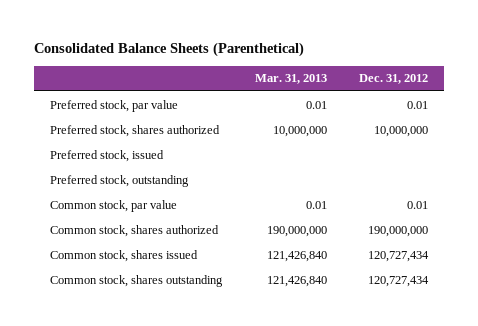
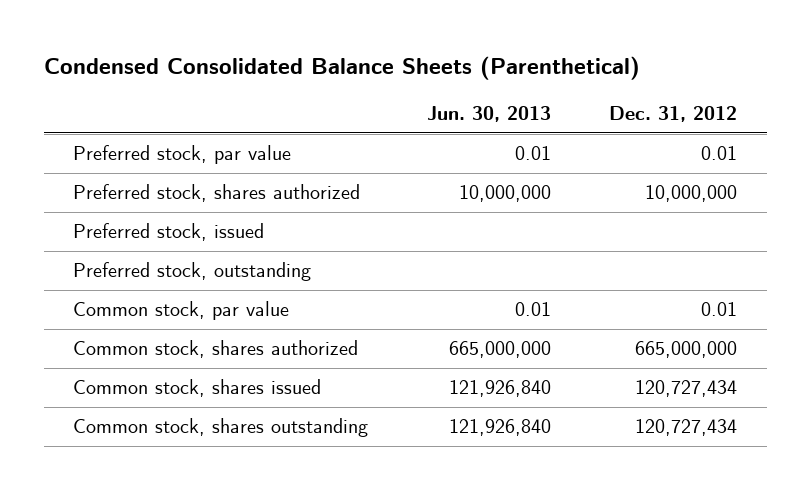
[33,42,304,58] Consolidated Balance Sheets (Parenthetical) -> [43,56,640,81] Condensed Consolidated Balance Sheets (Parenthetical)
[254,74,327,85] Mar. 31, 2013 -> none
none -> [426,106,551,123] Jun. 30, 2013
[367,225,428,237] 190,000,000 -> [635,341,738,359] 665,000,000

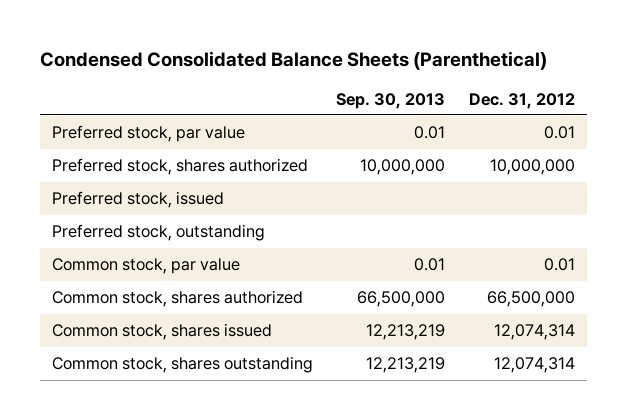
[426,106,551,123] Jun. 30, 2013 -> none
none -> [336,92,446,109] Sep. 30, 2013
[635,341,738,359] 665,000,000 -> [487,291,576,308] 66,500,000
[635,380,738,398] 120,727,434 -> [494,324,576,341] 12,074,314
[635,419,738,437] 120,727,434 -> [494,357,576,374] 12,074,314

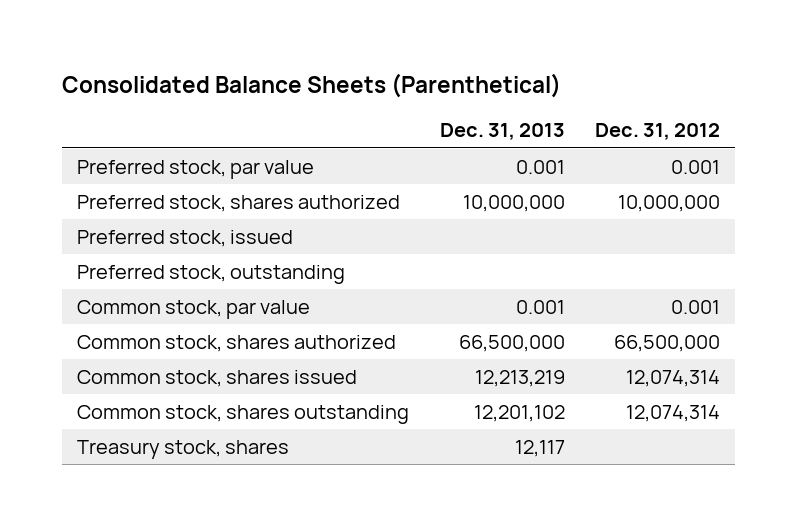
[40,50,548,70] Condensed Consolidated Balance Sheets (Parenthetical) -> [62,73,562,99] Consolidated Balance Sheets (Parenthetical)
[336,92,446,109] Sep. 30, 2013 -> none
none -> [439,123,565,141] Dec. 31, 2013
[544,126,576,140] 0.01 -> [670,159,720,174] 0.001
[544,258,576,272] 0.01 -> [670,299,720,314] 0.001
none -> [77,439,290,459] Treasury stock, shares

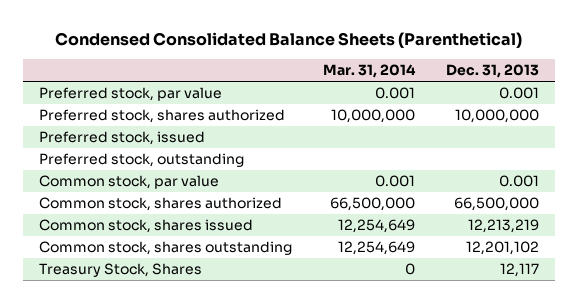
[62,73,562,99] Consolidated Balance Sheets (Parenthetical) -> [54,31,522,48] Condensed Consolidated Balance Sheets (Parenthetical)
[594,123,720,141] Dec. 31, 2012 -> none
none -> [322,63,416,78] Mar. 31, 2014
[77,439,290,459] Treasury stock, shares -> [38,263,202,278] Treasury Stock, Shares

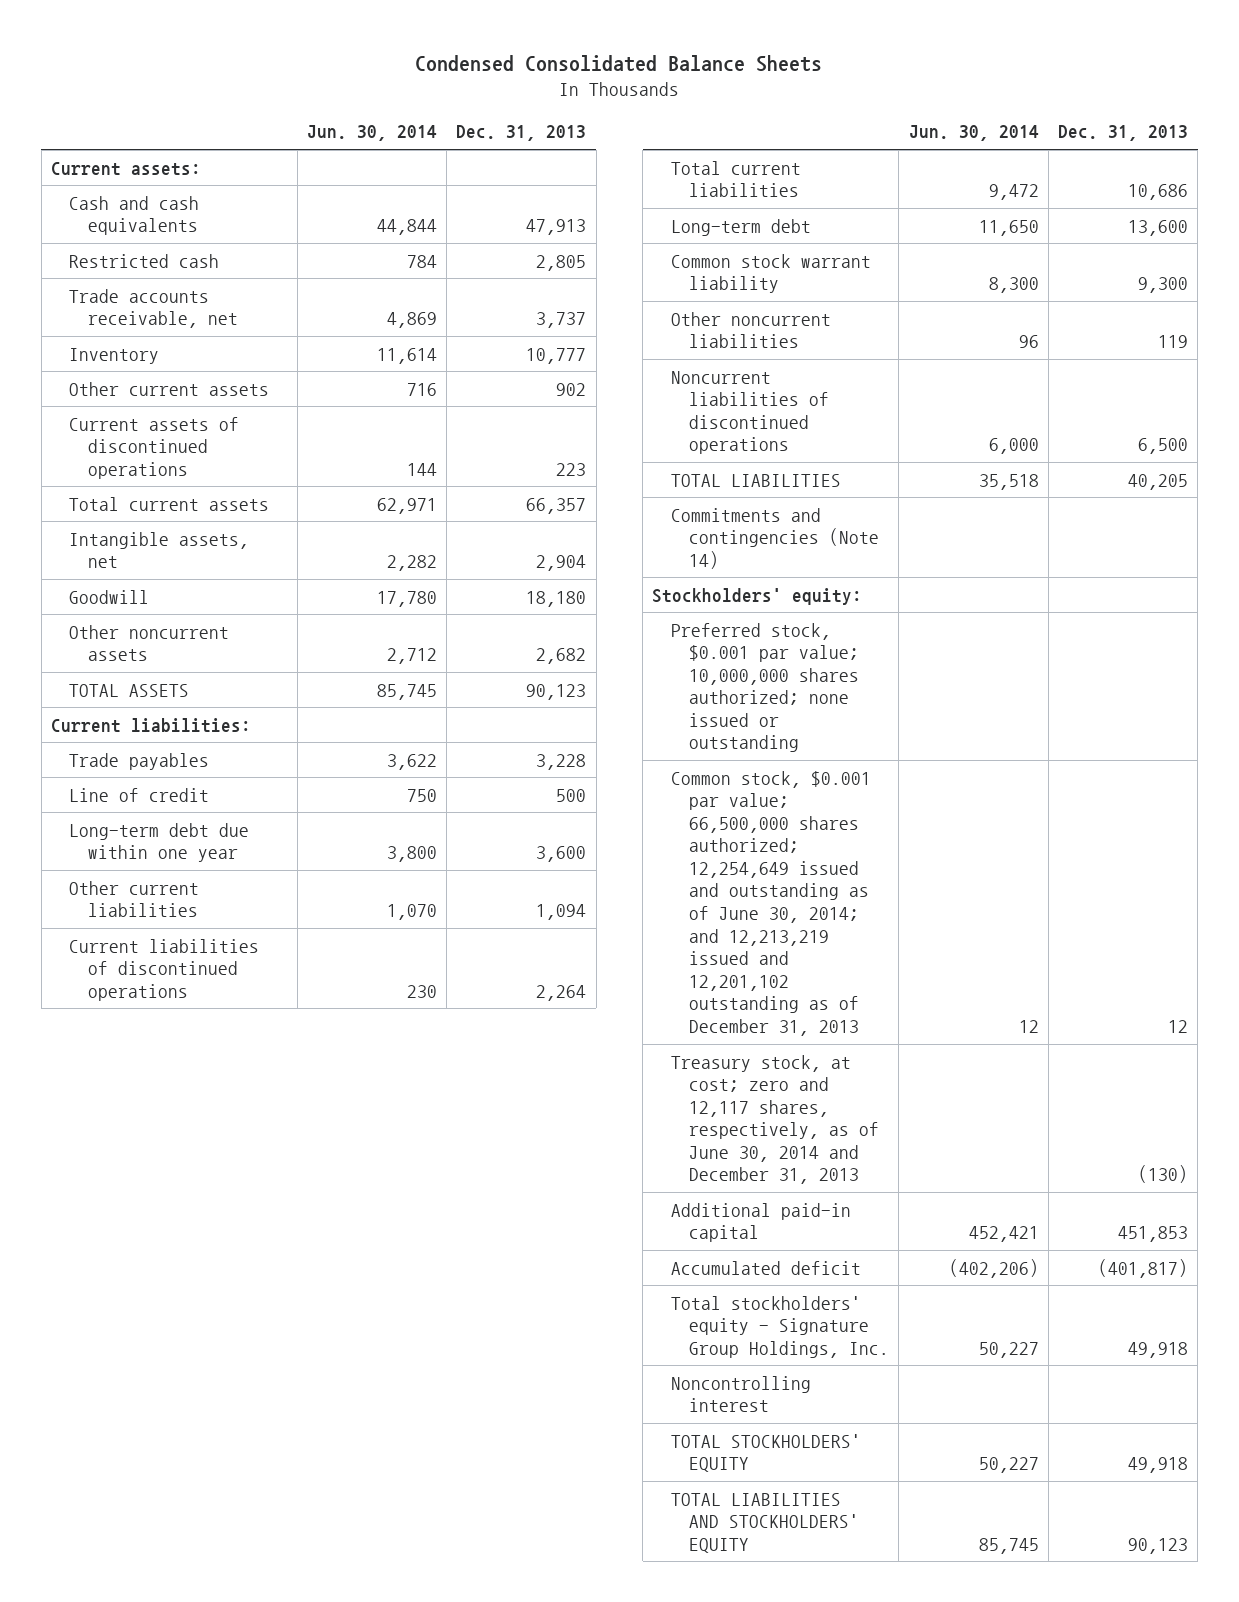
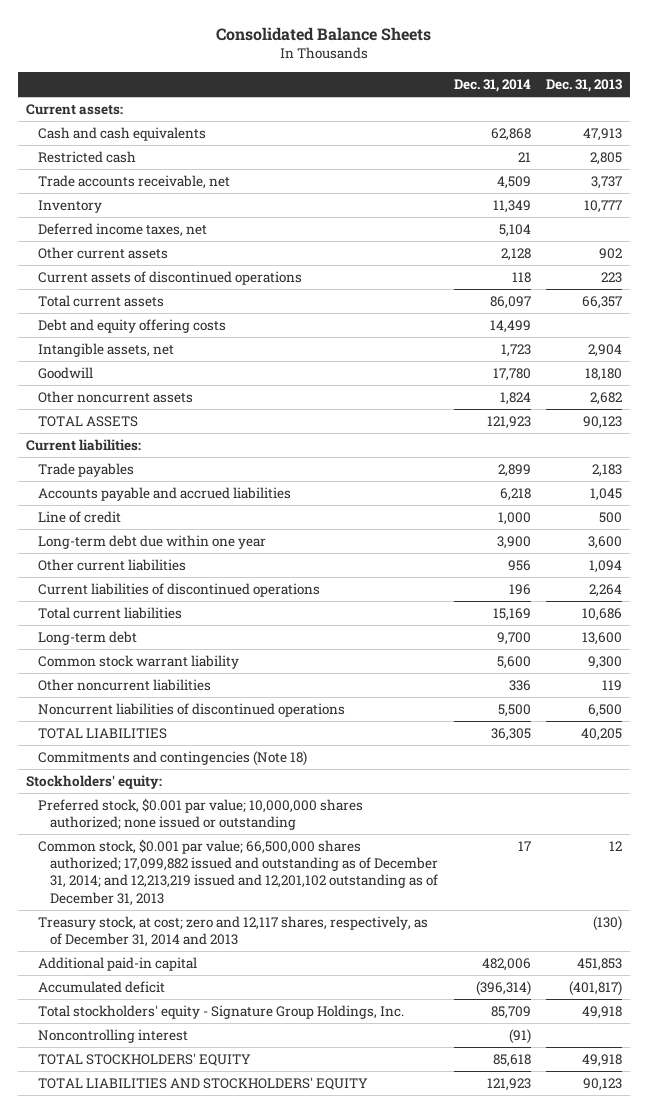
[415,54,823,72] Condensed Consolidated Balance Sheets -> [216,26,432,41] Consolidated Balance Sheets
[307,125,438,142] Jun. 30, 2014 -> none
none -> [453,78,531,92] Dec. 31, 2014
none -> [38,223,208,238] Deferred income taxes, net
none -> [38,319,227,334] Debt and equity offering costs
[536,753,587,770] 3,228 -> [592,464,623,478] 2,183
none -> [38,487,292,502] Accounts payable and accrued liabilities
[670,507,880,569] Commitments and contingencies (Note 14) -> [38,751,308,767] Commitments and contingencies (Note 18)
[670,770,871,1036] Common stock, $0.001 par value; 66,500,000 shares authorized; 12,254,649 issued and outstanding as of June 30, 2014; and 12,213,219 issued and 12,201,102 outstanding as of December 31, 2013 -> [38,839,439,906] Common stock, $0.001 par value; 66,500,000 shares authorized; 17,099,882 issued and outstanding as of December 31, 2014; and 12,213,219 issued and 12,201,102 outstanding as of December 31, 2013
[670,1054,880,1185] Treasury stock, at cost; zero and 12,117 shares, respectively, as of June 30, 2014 and December 31, 2013 -> [38,916,429,948] Treasury stock, at cost; zero and 12,117 shares, respectively, as of December 31, 2014 and 2013

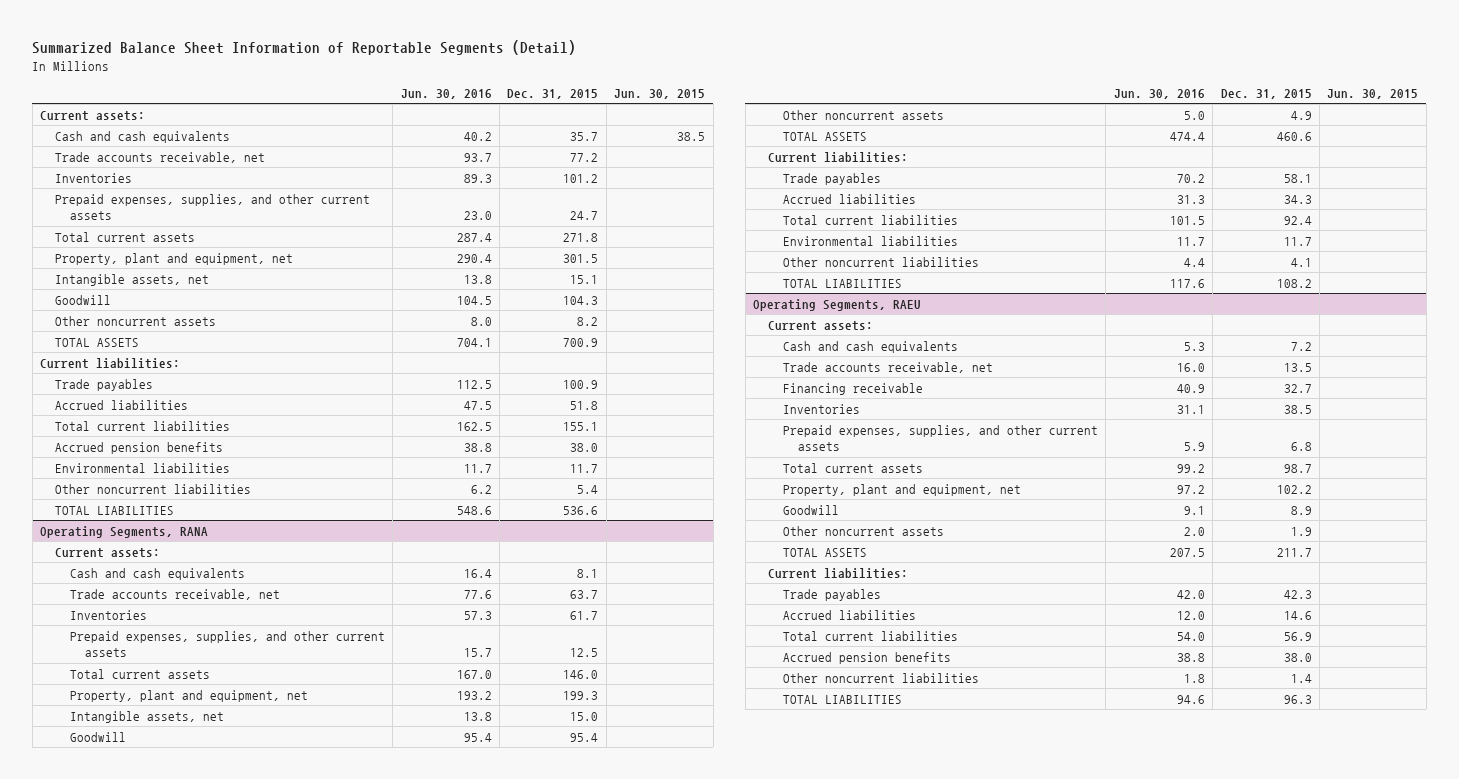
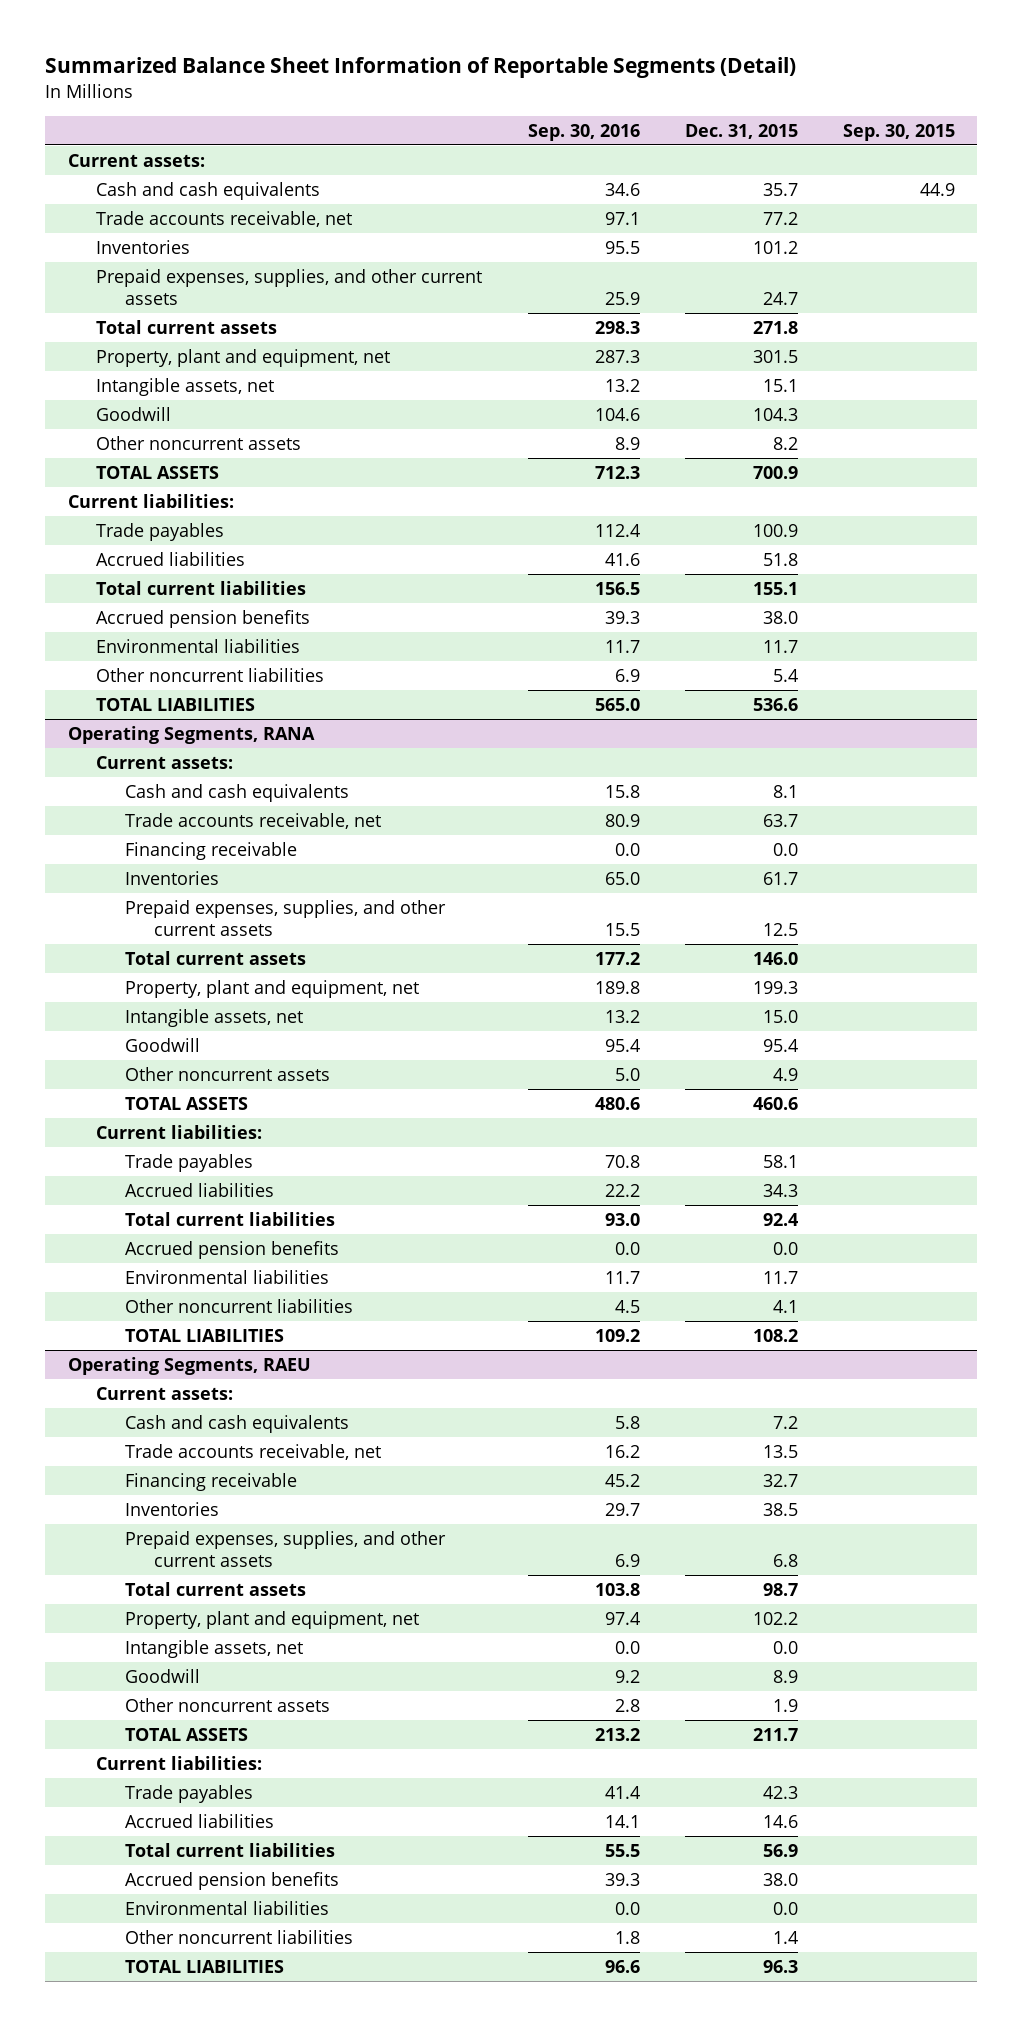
[400,88,492,99] Jun. 30, 2016 -> none
[614,88,706,99] Jun. 30, 2015 -> none
none -> [527,124,640,142] Sep. 30, 2016
none -> [842,124,955,142] Sep. 30, 2015
none -> [124,841,297,860] Financing receivable
none -> [124,1240,339,1259] Accrued pension benefits
none -> [124,1639,303,1658] Intangible assets, net
none -> [124,1900,329,1915] Environmental liabilities

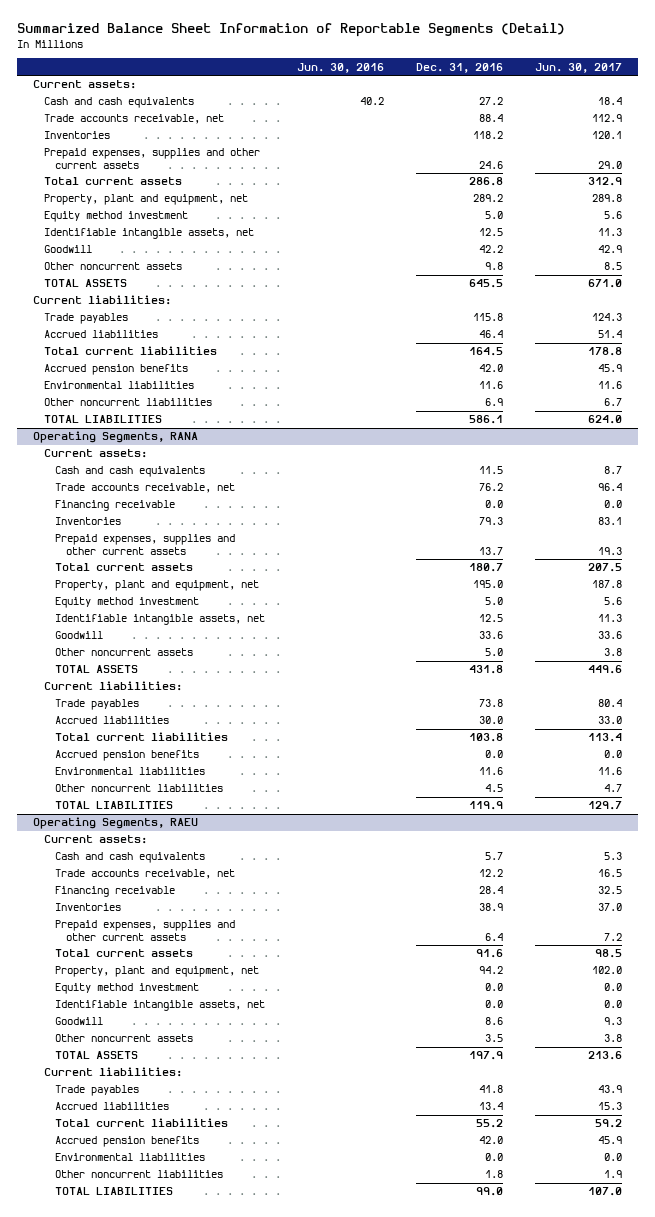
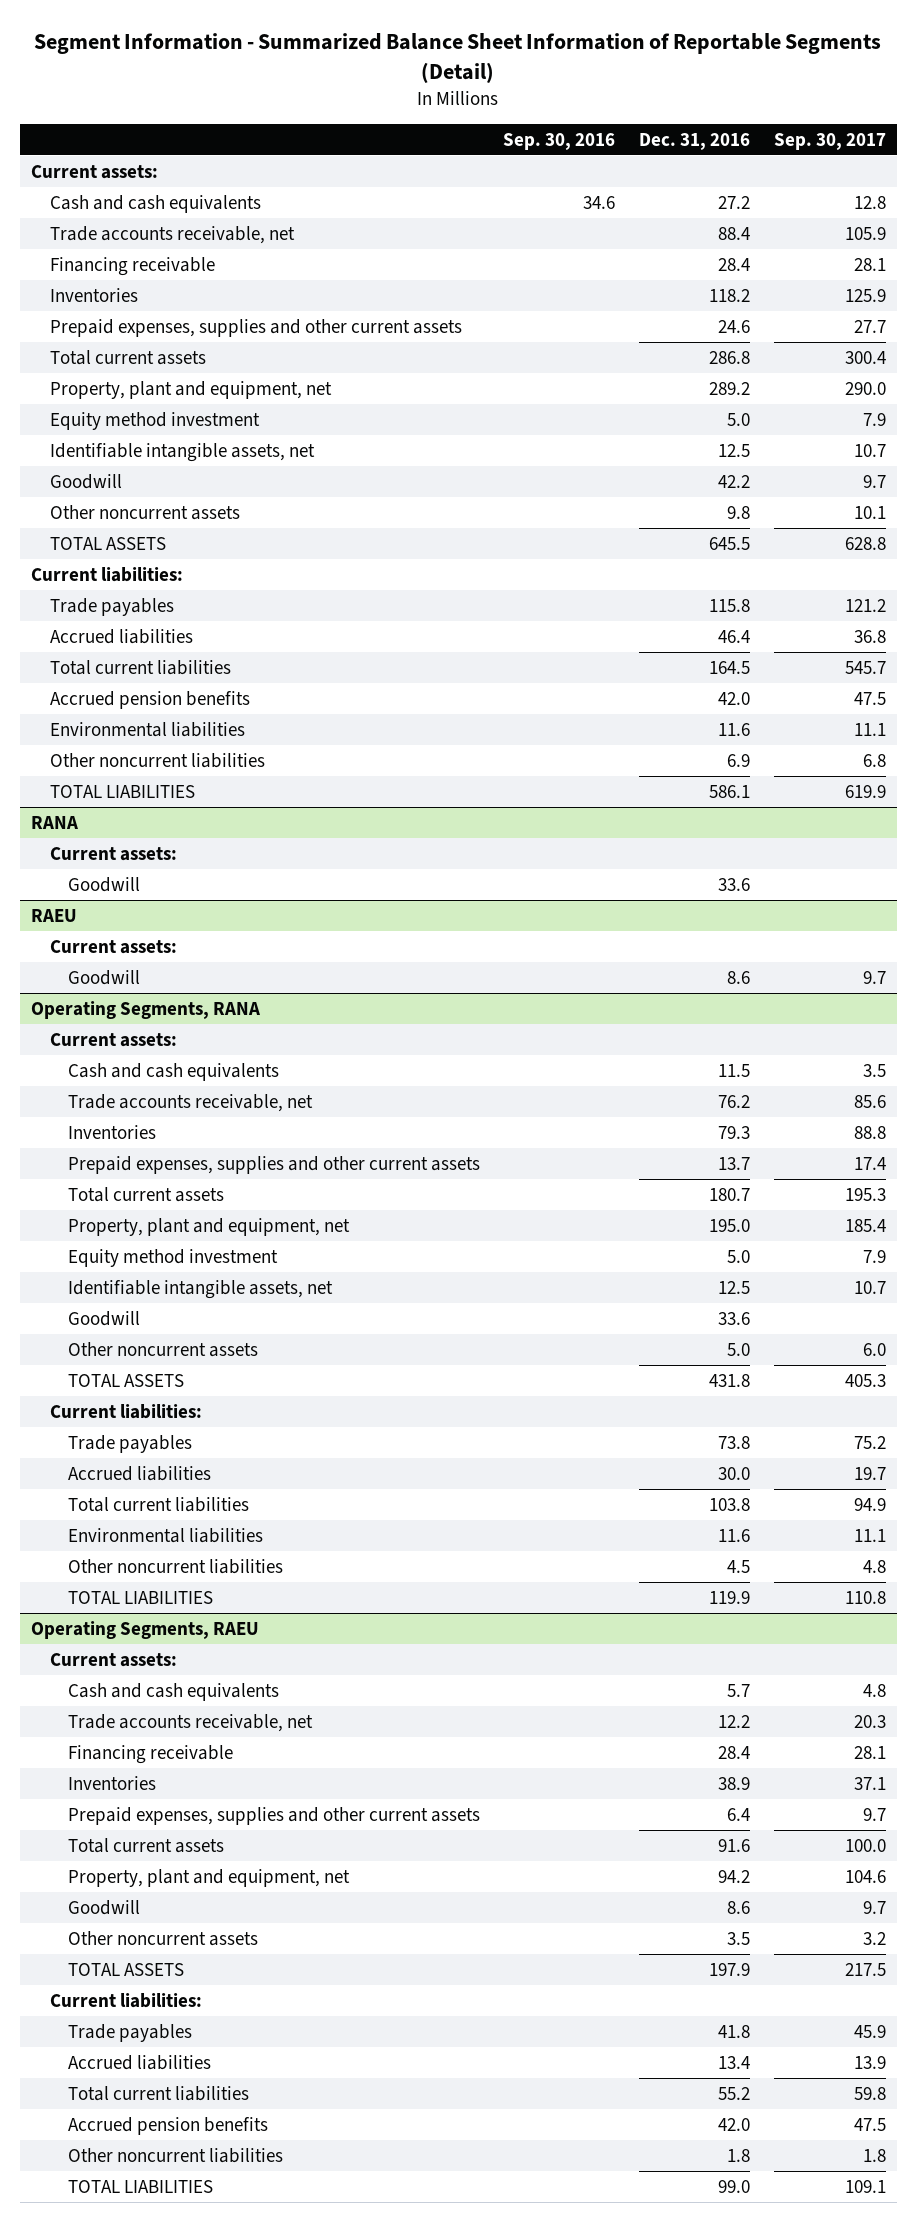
[16,23,565,38] Summarized Balance Sheet Information of Reportable Segments (Detail) -> [34,33,882,83] Segment Information - Summarized Balance Sheet Information of Reportable Segments (Detail)
[297,62,385,73] Jun. 30, 2016 -> none
[535,62,623,73] Jun. 30, 2017 -> none
none -> [503,132,616,150] Sep. 30, 2016
none -> [773,132,886,150] Sep. 30, 2017
none -> [49,256,215,276] Financing receivable
none -> [31,815,79,829] RANA
none -> [49,846,177,861] Current assets:
none -> [67,876,140,892] Goodwill
none -> [31,908,78,922] RAEU
none -> [49,939,177,954] Current assets:
none -> [67,969,140,985] Goodwill
[55,500,176,512] Financing receivable -> none
[55,750,200,762] Accrued pension benefits -> none
[55,983,200,995] Equity method investment -> none
[55,1000,266,1012] Identifiable intangible assets, net -> none
[55,1153,206,1162] Environmental liabilities -> none

